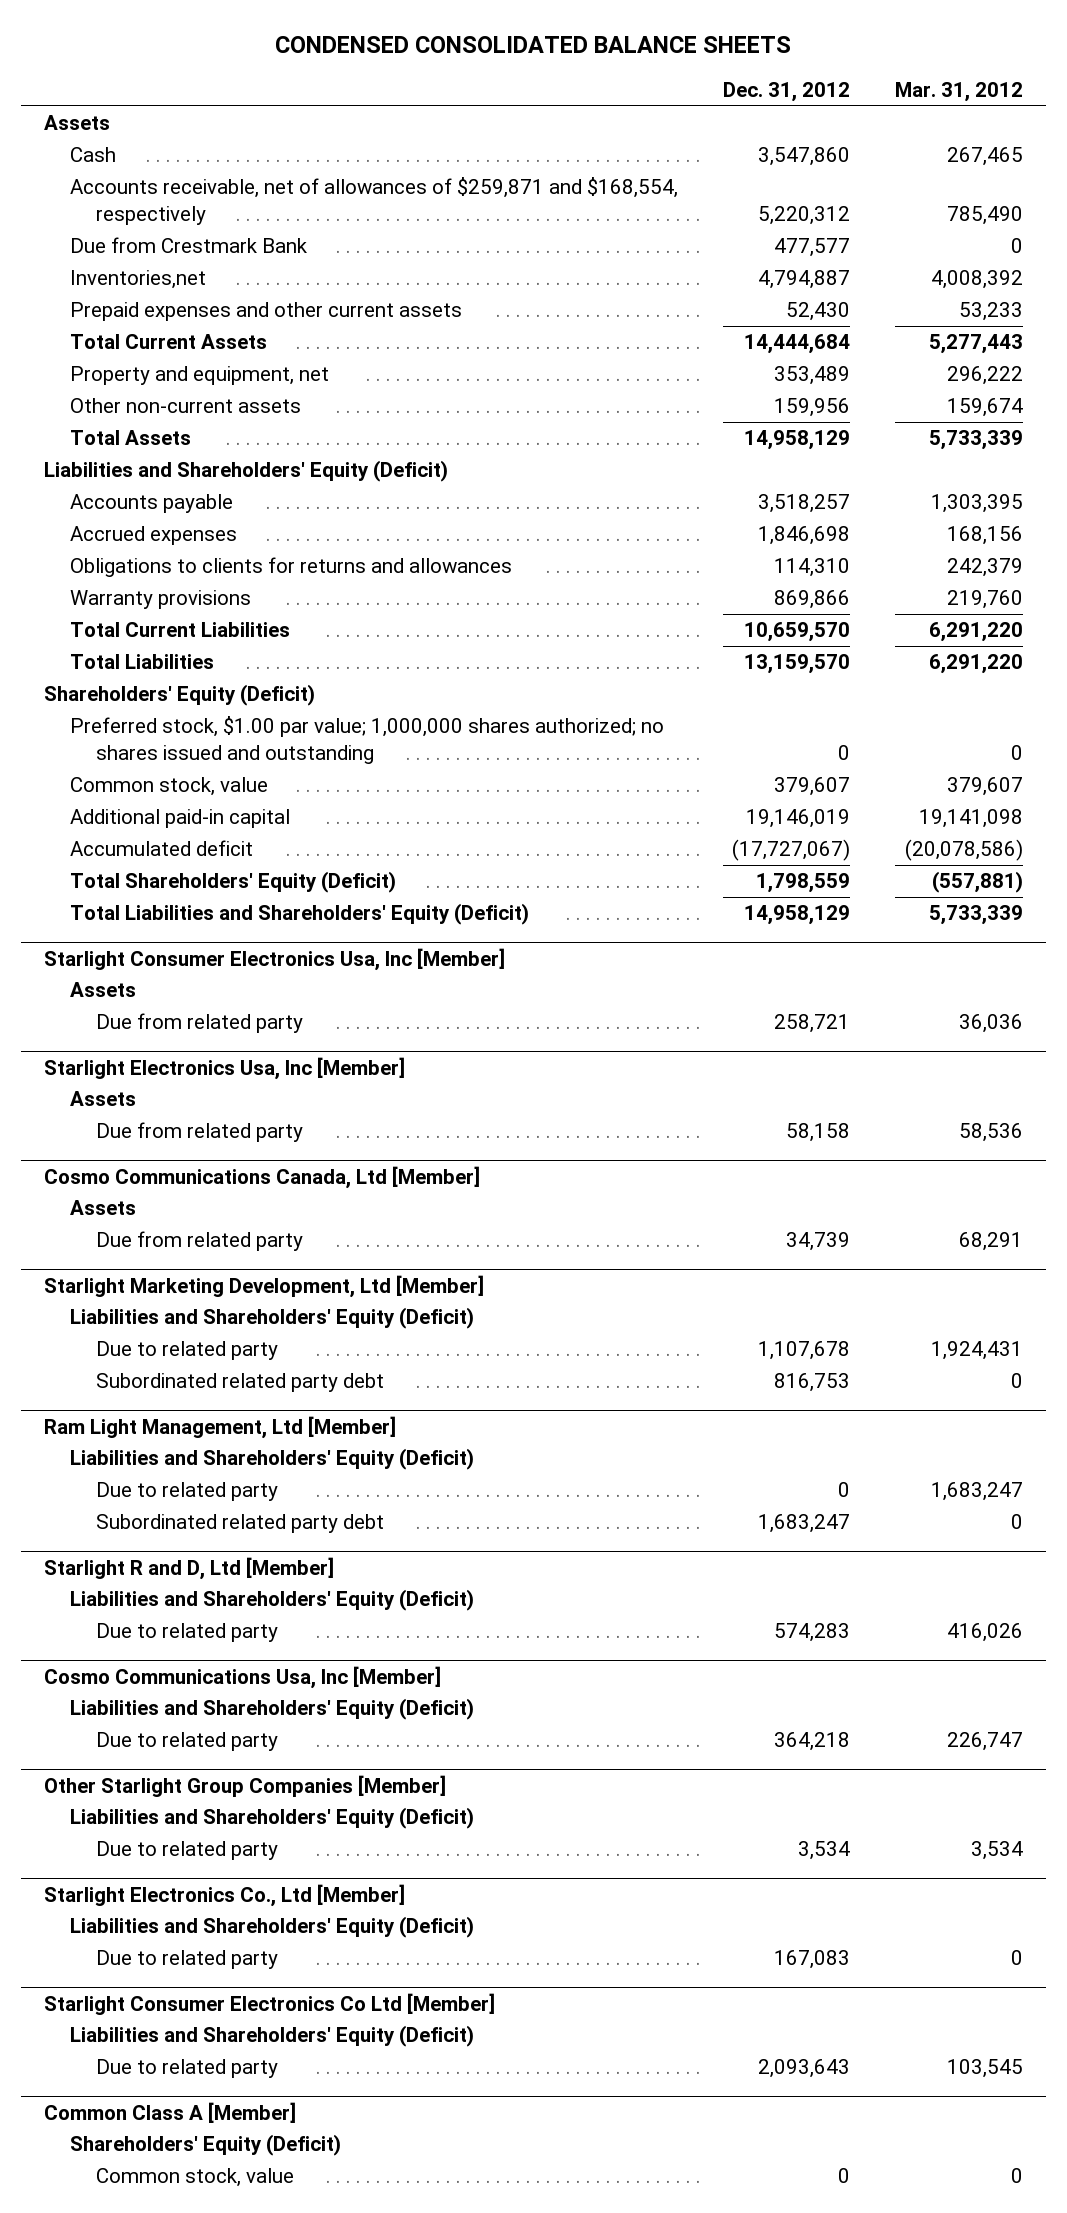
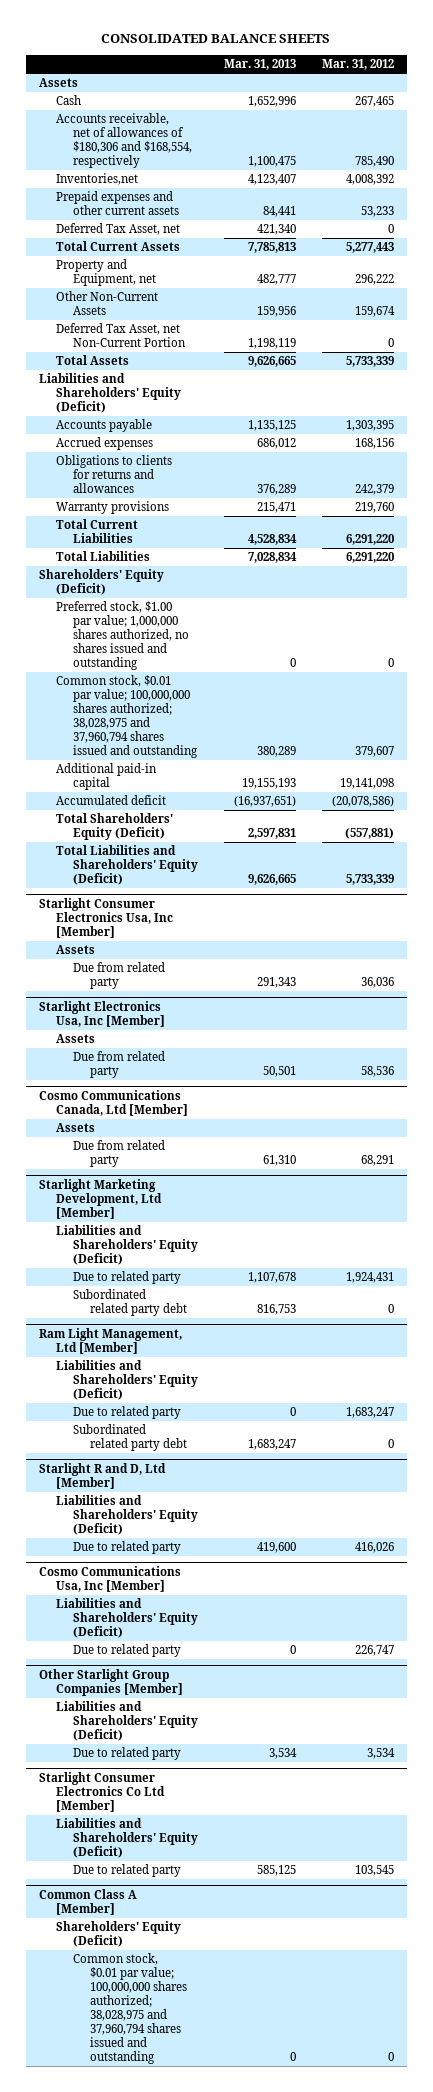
[275,35,792,53] CONDENSED CONSOLIDATED BALANCE SHEETS -> [101,34,331,44] CONSOLIDATED BALANCE SHEETS
[723,81,851,102] Dec. 31, 2012 -> none
none -> [224,58,297,70] Mar. 31, 2013
[69,237,307,254] Due from Crestmark Bank -> none
[69,177,678,225] Accounts receivable, net of allowances of $259,871 and $168,554, respectively -> [55,113,193,168] Accounts receivable, net of allowances of $180,306 and $168,554, respectively
none -> [55,223,180,236] Deferred Tax Asset, net
[69,366,329,386] Property and equipment, net -> [55,259,157,287] Property and Equipment, net
[69,398,301,414] Other non-current assets -> [55,291,158,316] Other Non-Current Assets
none -> [55,323,187,348] Deferred Tax Asset, net Non-Current Portion
[69,716,664,764] Preferred stock, $1.00 par value; 1,000,000 shares authorized; no shares issued and outstanding -> [55,601,190,670] Preferred stock, $1.00 par value; 1,000,000 shares authorized, no shares issued and outstanding
[69,777,268,797] Common stock, value -> [55,675,199,758] Common stock, $0.01 par value; 100,000,000 shares authorized; 38,028,975 and 37,960,794 shares issued and outstanding
[43,1883,405,1907] Starlight Electronics Co., Ltd [Member] -> none
[69,1916,474,1939] Liabilities and Shareholders' Equity (Deficit) -> none
[96,1950,279,1970] Due to related party -> none
[96,2168,295,2188] Common stock, value -> [73,1953,188,2064] Common stock, $0.01 par value; 100,000,000 shares authorized; 38,028,975 and 37,960,794 shares issued and outstanding

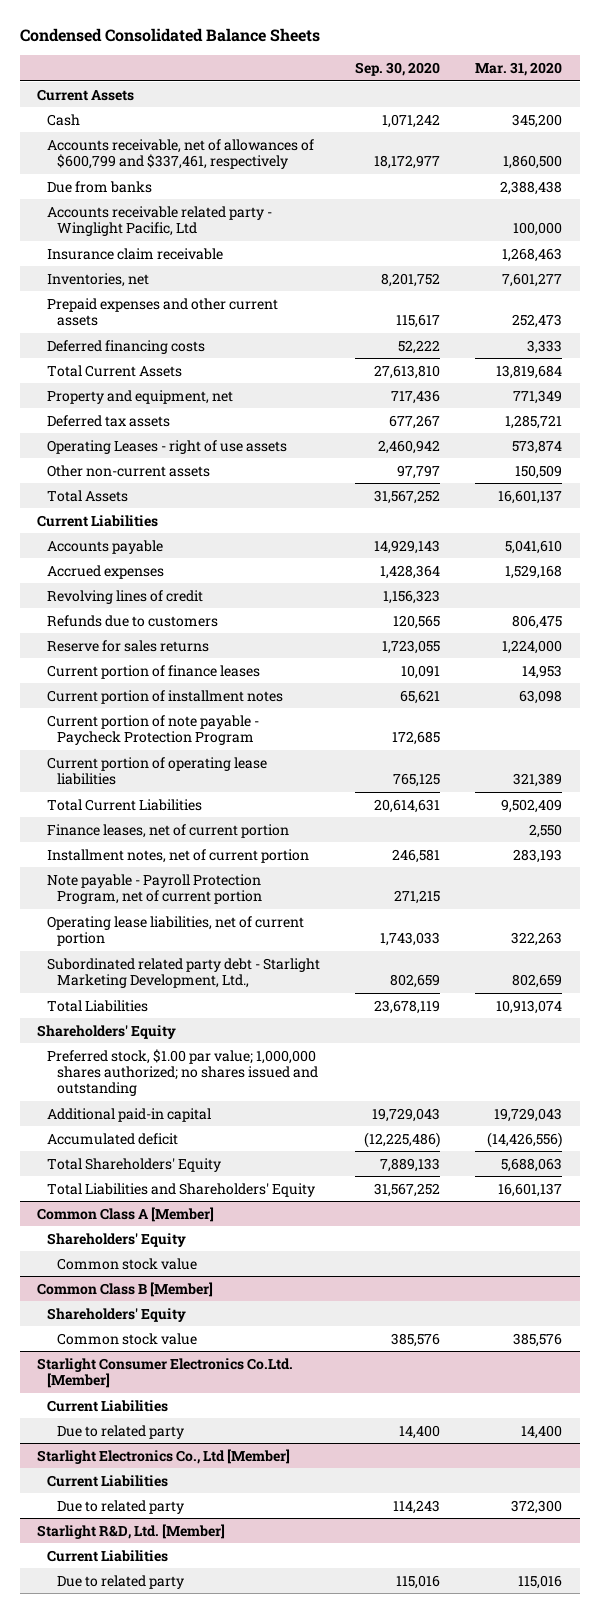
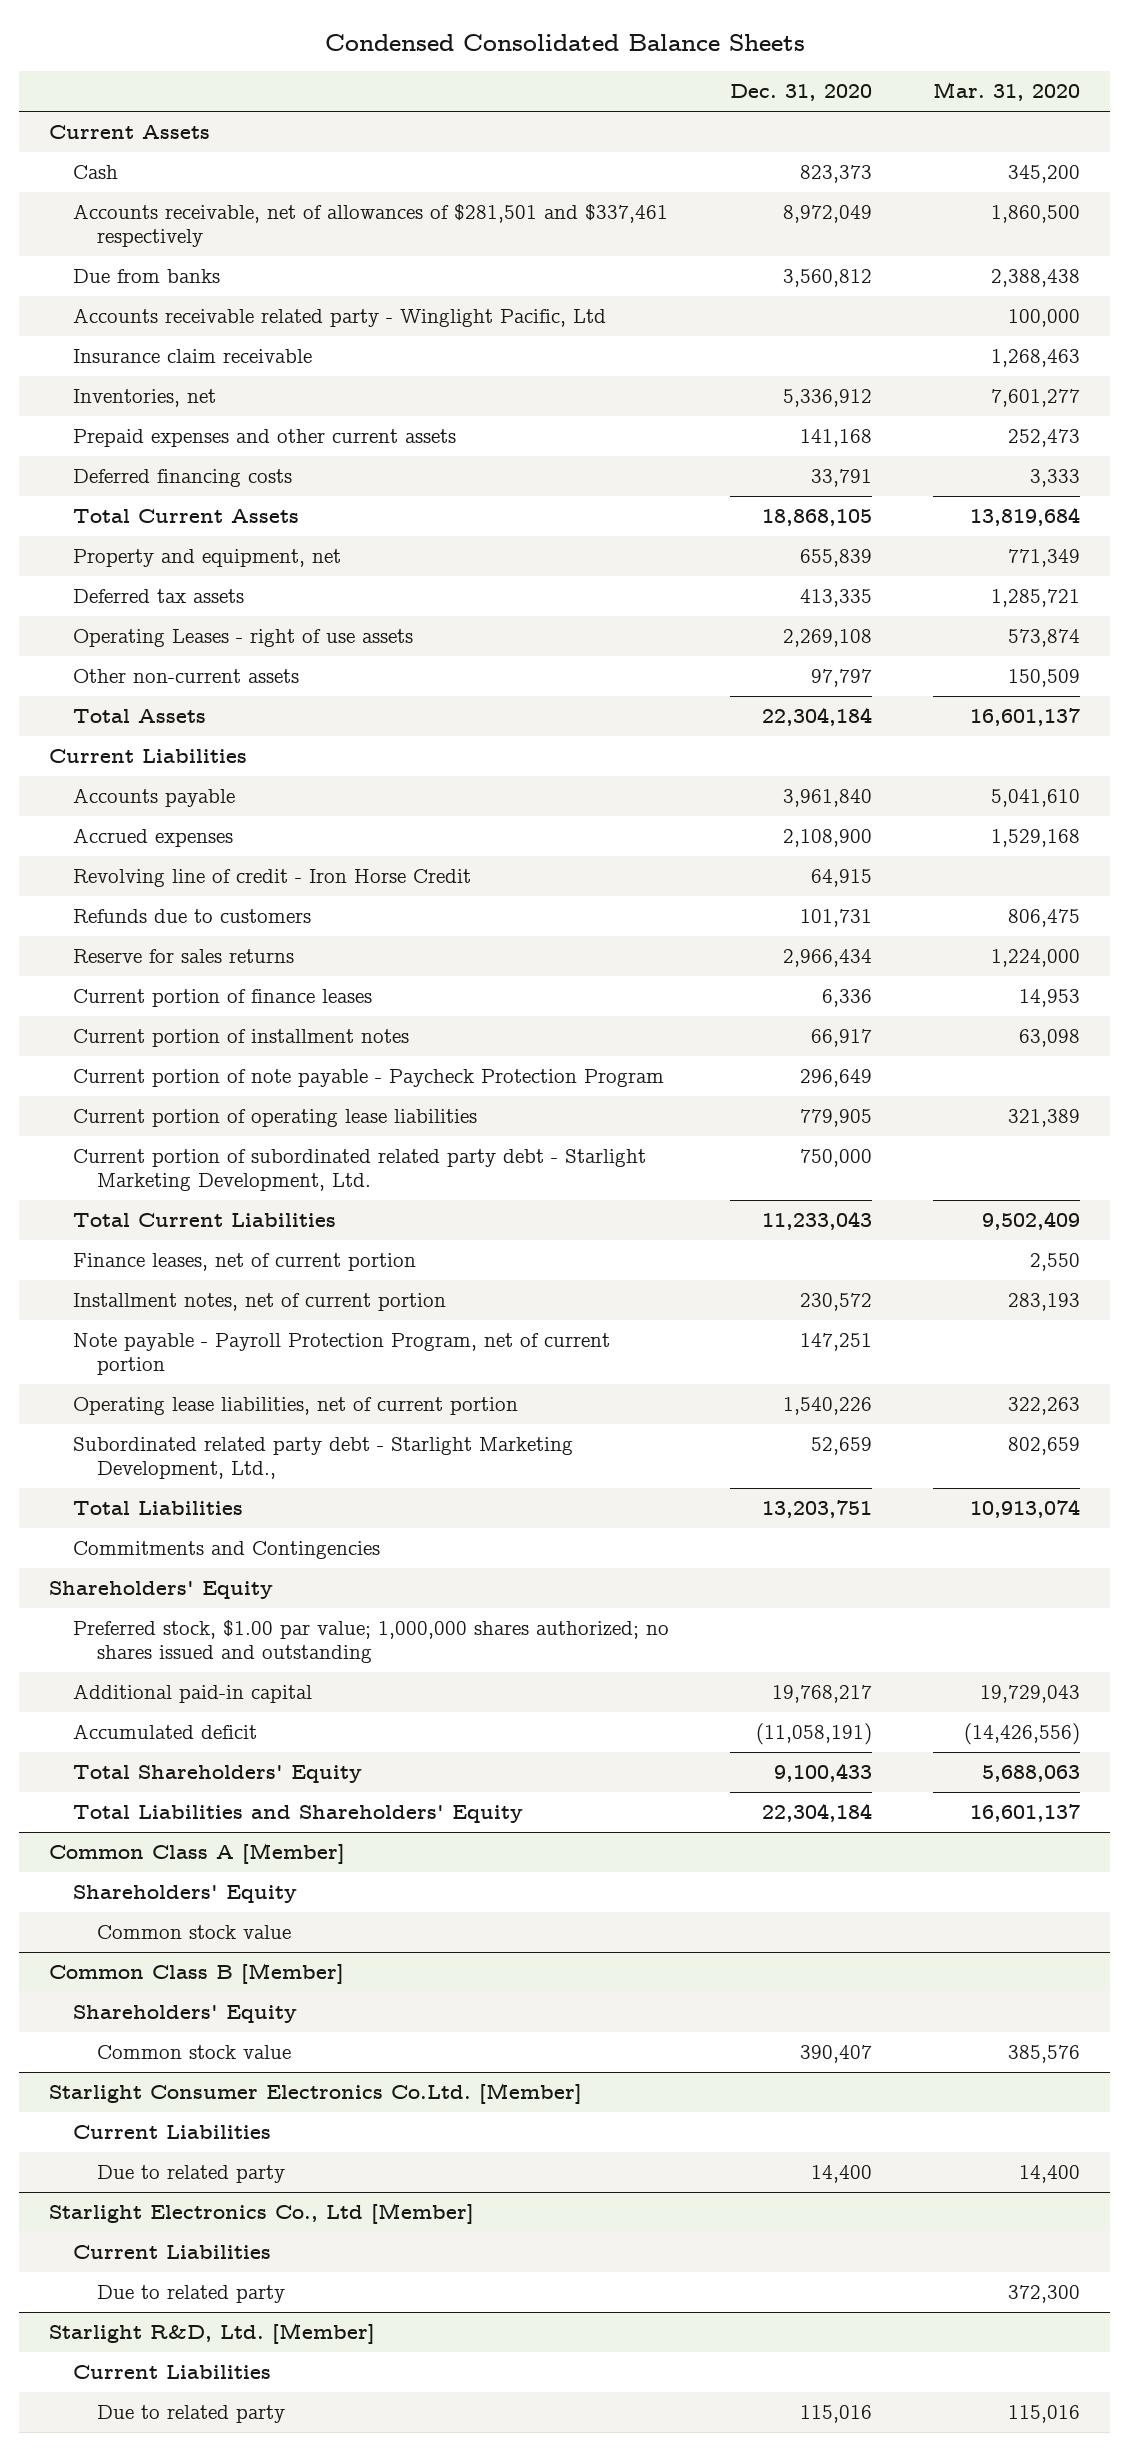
[355,61,441,76] Sep. 30, 2020 -> none
none -> [729,84,872,102] Dec. 31, 2020
[47,138,315,169] Accounts receivable, net of allowances of $600,799 and $337,461, respectively -> [73,203,669,248] Accounts receivable, net of allowances of $281,501 and $337,461 respectively
[47,589,204,604] Revolving lines of credit -> [73,868,472,887] Revolving line of credit - Iron Horse Credit
none -> [73,1148,647,1192] Current portion of subordinated related party debt - Starlight Marketing Development, Ltd.
none -> [73,1540,381,1559] Commitments and Contingencies

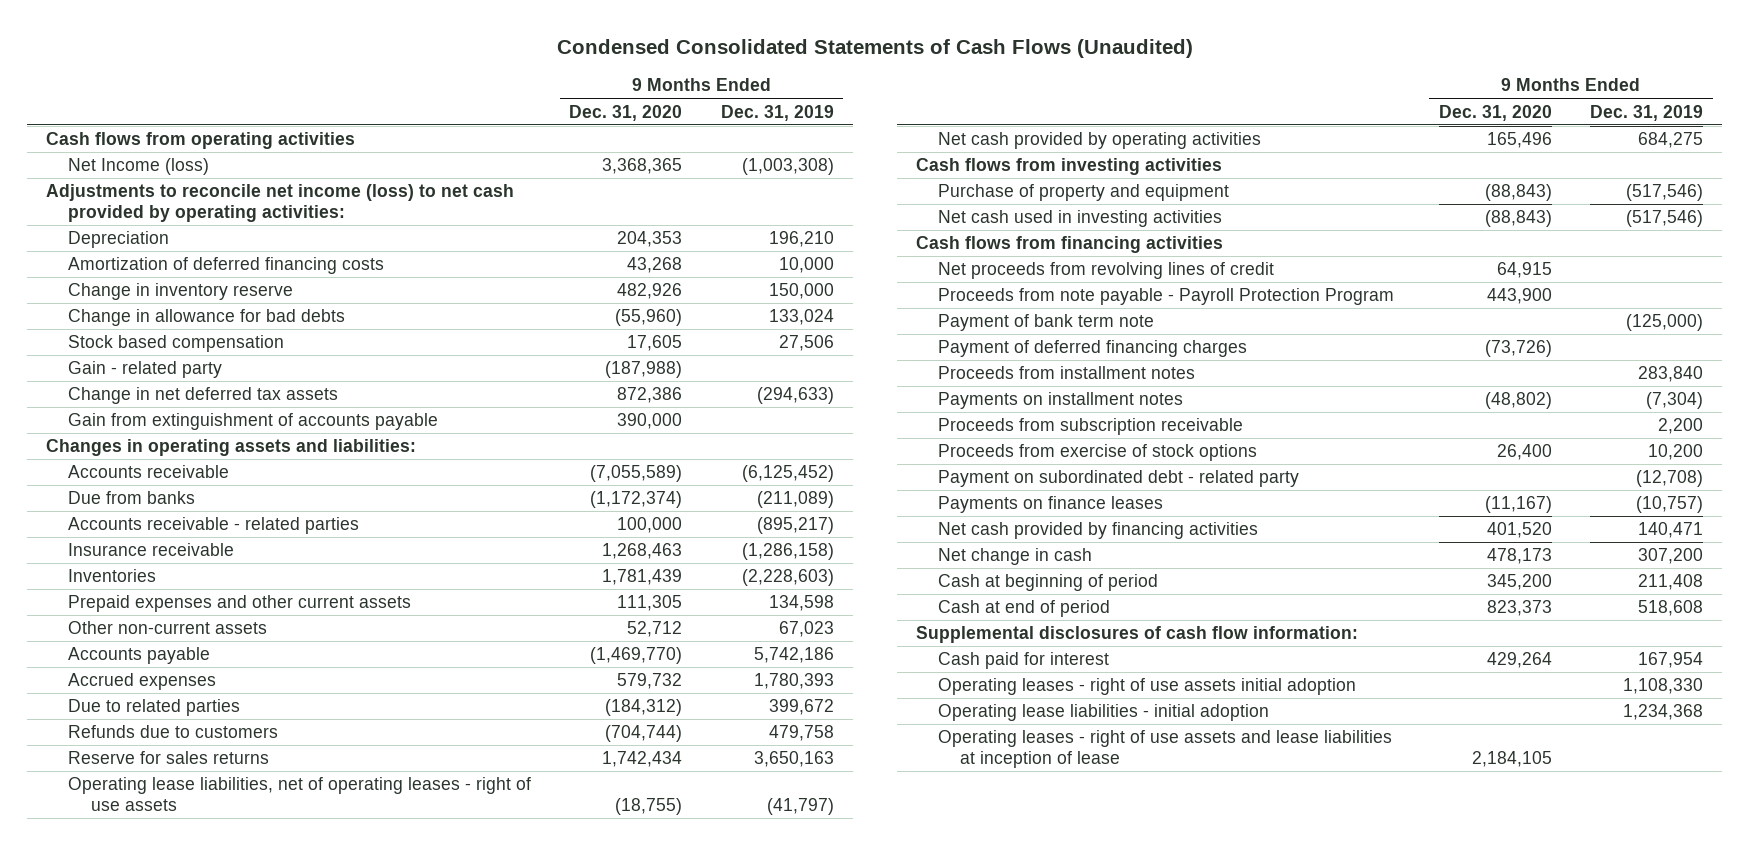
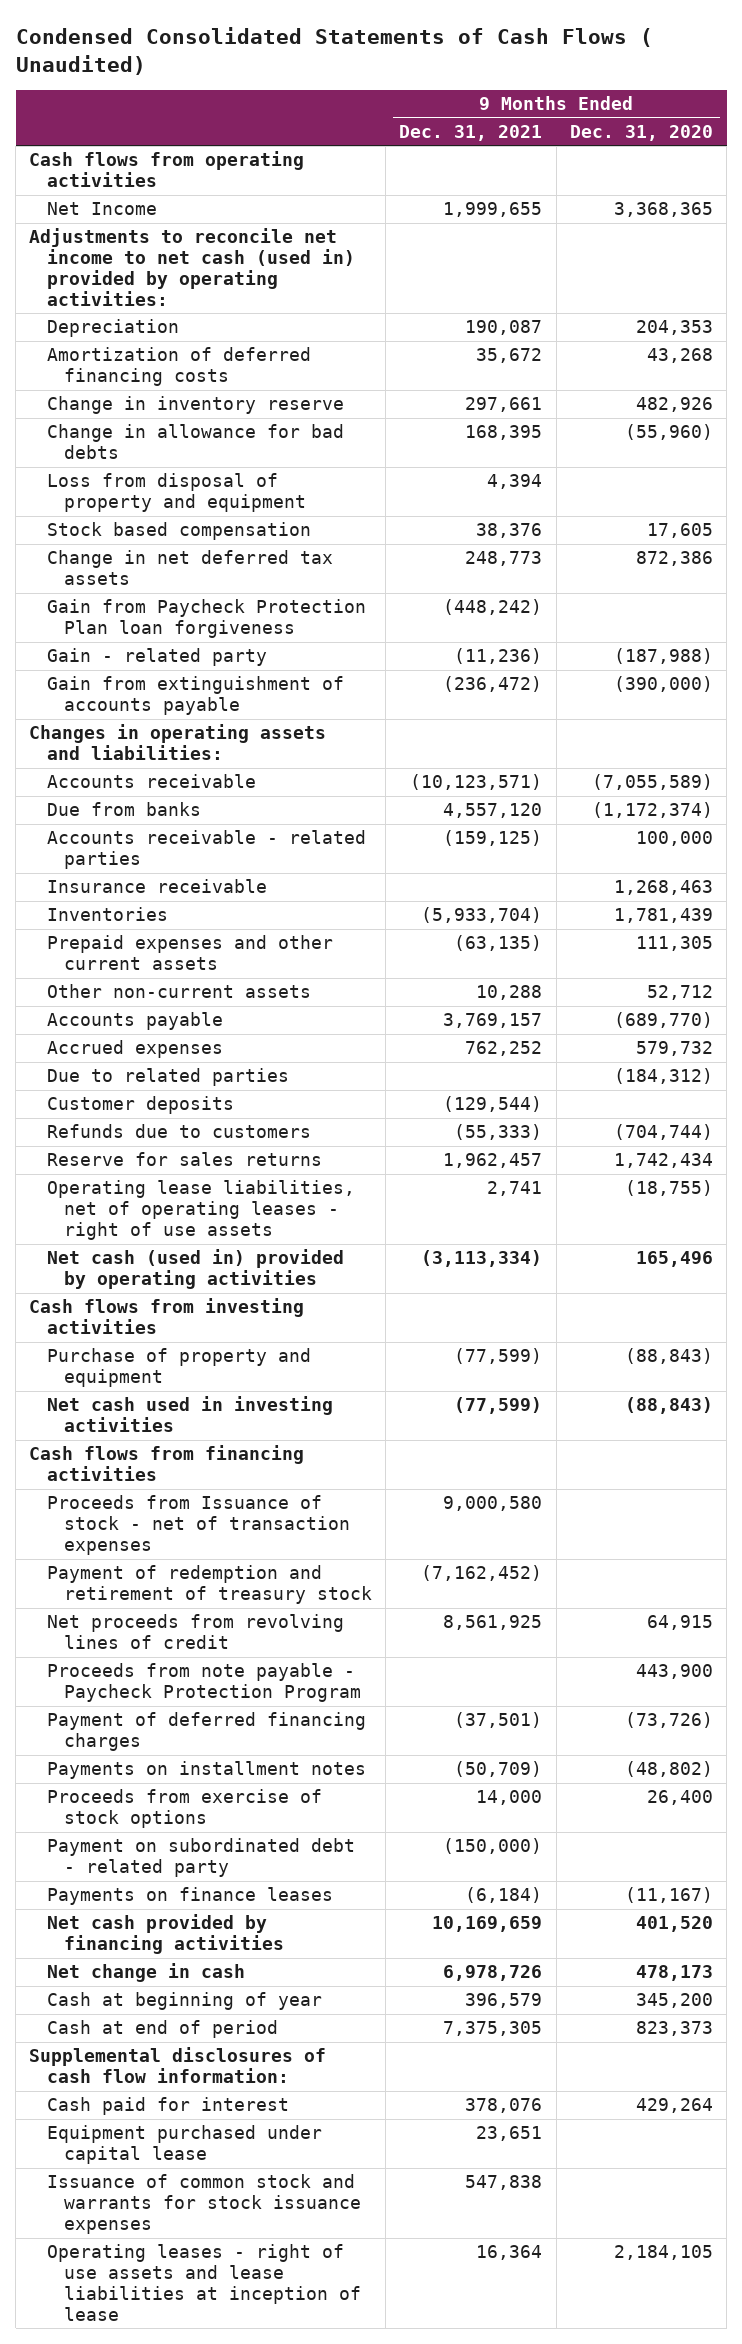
[556,39,1193,59] Condensed Consolidated Statements of Cash Flows (Unaudited) -> [15,26,653,75] Condensed Consolidated Statements of Cash Flows ( Unaudited)
[720,104,834,121] Dec. 31, 2019 -> none
none -> [399,124,543,141] Dec. 31, 2021
[68,158,210,176] Net Income (loss) -> [46,202,157,216] Net Income
[46,184,515,223] Adjustments to reconcile net income (loss) to net cash provided by operating activities: -> [29,228,355,307] Adjustments to reconcile net income to net cash (used in) provided by operating activities:
none -> [46,473,306,513] Loss from disposal of property and equipment
none -> [46,599,366,639] Gain from Paycheck Protection Plan loan forgiveness
[68,361,223,379] Gain - related party -> [46,648,267,667] Gain - related party
[617,413,683,430] 390,000 -> [614,676,714,693] (390,000)
[590,647,683,665] (1,469,770) -> [614,1012,714,1029] (689,770)
none -> [46,1096,234,1115] Customer deposits
[937,132,1261,150] Net cash provided by operating activities -> [46,1249,344,1290] Net cash (used in) provided by operating activities
none -> [46,1495,350,1556] Proceeds from Issuance of stock - net of transaction expenses
none -> [46,1565,372,1605] Payment of redemption and retirement of treasury stock
[937,314,1154,332] Payment of bank term note -> none
[937,288,1394,306] Proceeds from note payable - Payroll Protection Program -> [46,1663,361,1703] Proceeds from note payable - Paycheck Protection Program
[937,366,1195,380] Proceeds from installment notes -> none
[937,418,1243,436] Proceeds from subscription receivable -> none
[937,574,1158,592] Cash at beginning of period -> [46,1992,322,2011] Cash at beginning of year
[937,678,1356,696] Operating leases - right of use assets initial adoption -> none
[937,704,1269,722] Operating lease liabilities - initial adoption -> none
none -> [46,2125,322,2165] Equipment purchased under capital lease
none -> [46,2174,361,2235] Issuance of common stock and warrants for stock issuance expenses

